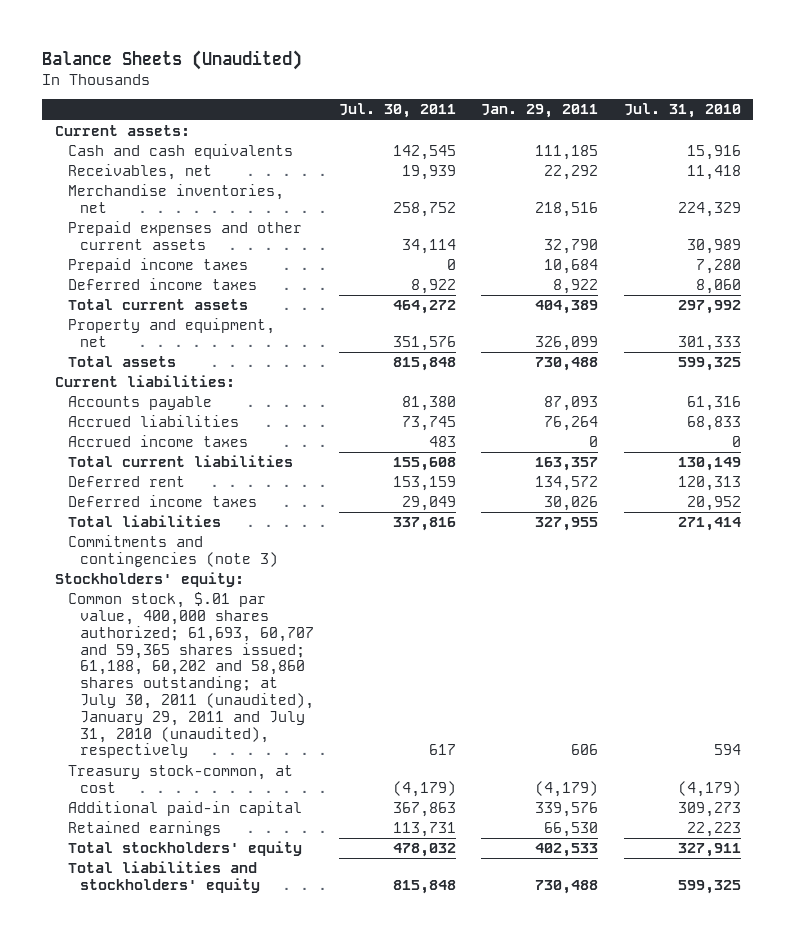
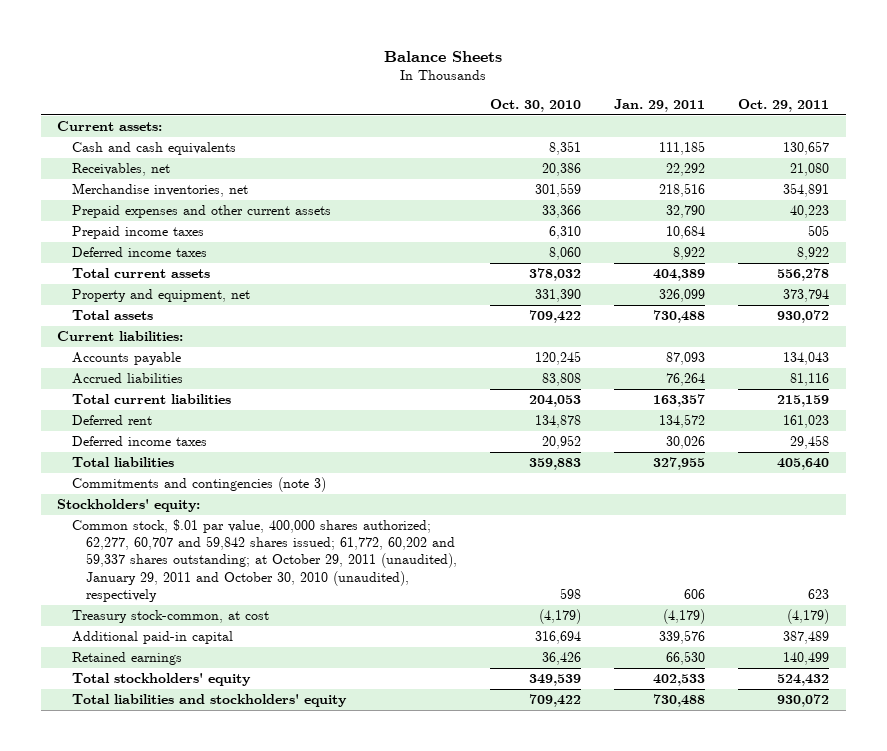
[42,49,303,70] Balance Sheets (Unaudited) -> [384,50,503,62] Balance Sheets
[339,103,457,119] Jul. 30, 2011 -> none
[623,103,741,119] Jul. 31, 2010 -> none
none -> [490,98,582,112] Oct. 30, 2010
none -> [738,98,830,112] Oct. 29, 2011
[67,435,248,448] Accrued income taxes -> none
[67,592,315,759] Common stock, $.01 par value, 400,000 shares authorized; 61,693, 60,707 and 59,365 shares issued; 61,188, 60,202 and 58,860 shares outstanding; at July 30, 2011 (unaudited), January 29, 2011 and July 31, 2010 (unaudited), respectively -> [71,519,458,602] Common stock, $.01 par value, 400,000 shares authorized; 62,277, 60,707 and 59,842 shares issued; 61,772, 60,202 and 59,337 shares outstanding; at October 29, 2011 (unaudited), January 29, 2011 and October 30, 2010 (unaudited), respectively

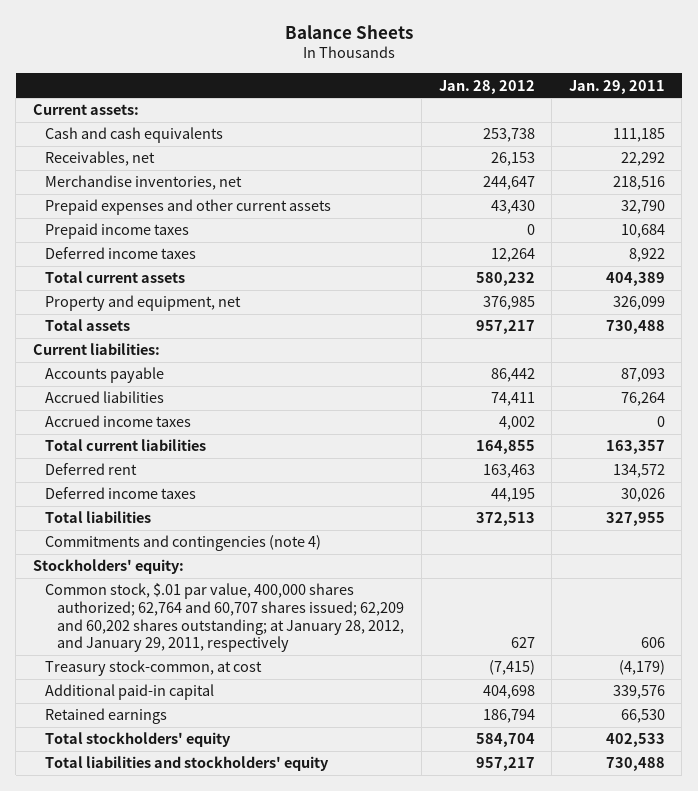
[490,98,582,112] Oct. 30, 2010 -> none
[738,98,830,112] Oct. 29, 2011 -> none
none -> [438,79,535,94] Jan. 28, 2012
none -> [45,415,192,428] Accrued income taxes
[71,477,326,493] Commitments and contingencies (note 3) -> [45,535,322,552] Commitments and contingencies (note 4)
[71,519,458,602] Common stock, $.01 par value, 400,000 shares authorized; 62,277, 60,707 and 59,842 shares issued; 61,772, 60,202 and 59,337 shares outstanding; at October 29, 2011 (unaudited), January 29, 2011 and October 30, 2010 (unaudited), respectively -> [45,583,405,653] Common stock, $.01 par value, 400,000 shares authorized; 62,764 and 60,707 shares issued; 62,209 and 60,202 shares outstanding; at January 28, 2012, and January 29, 2011, respectively

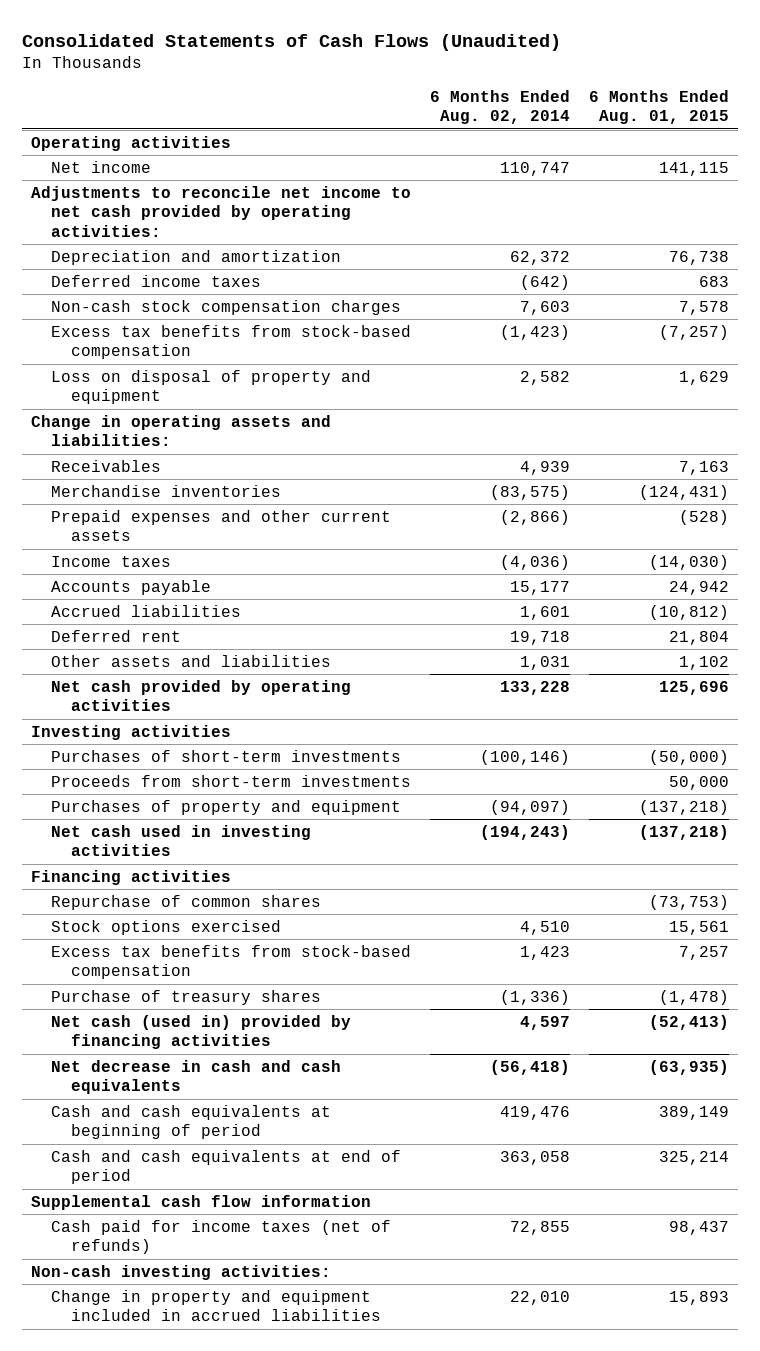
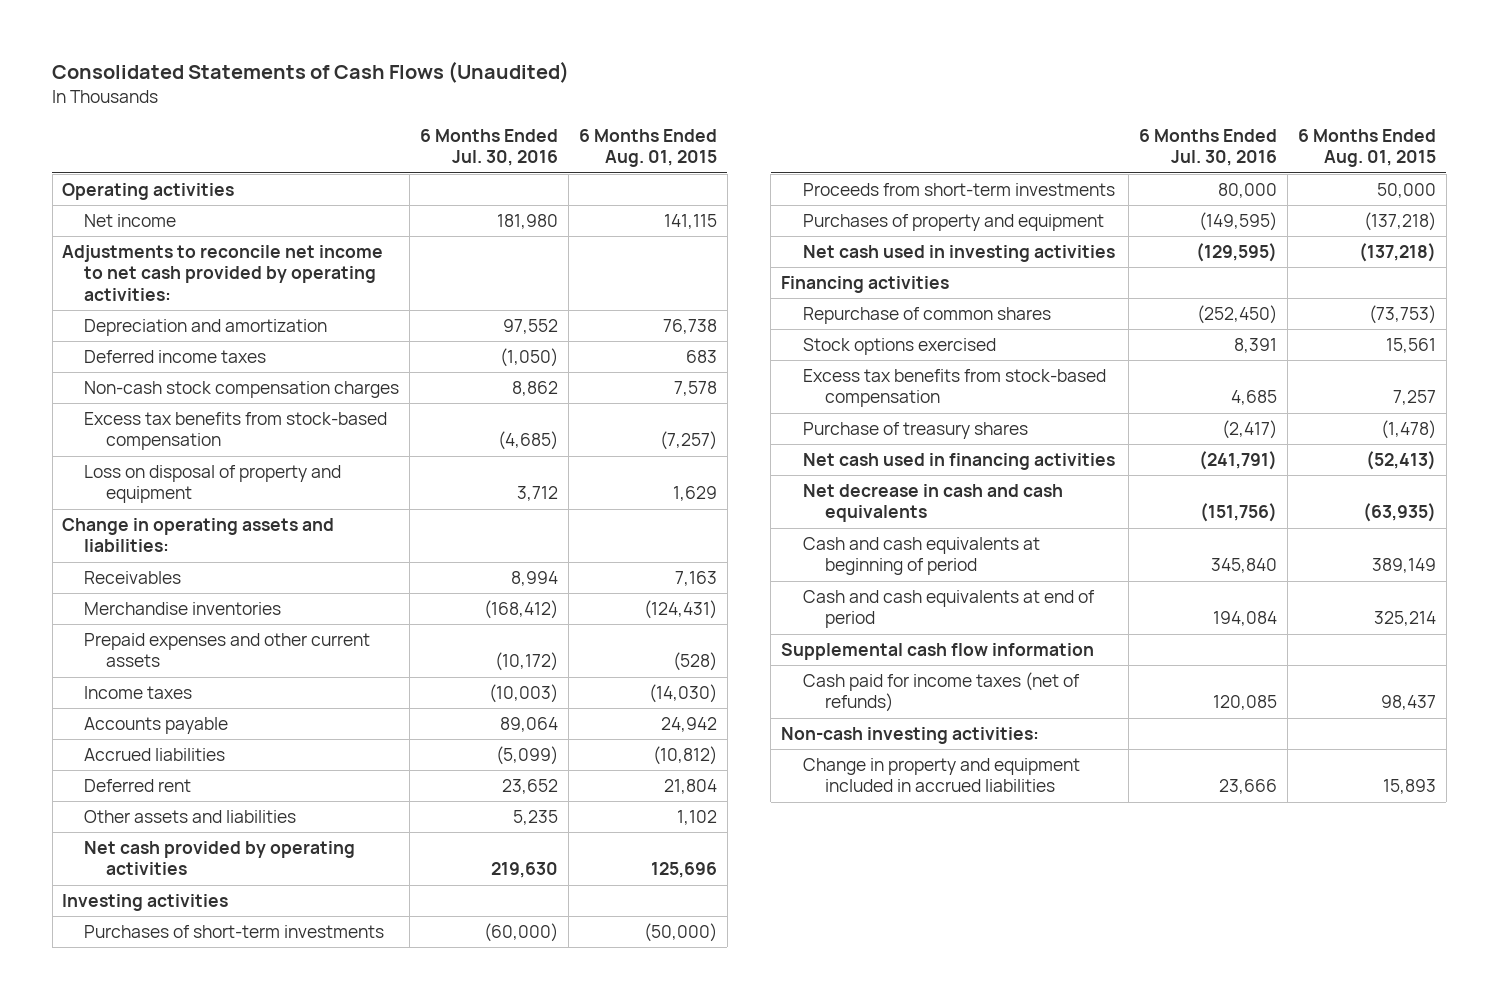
[430,89,571,125] 6 Months Ended Aug. 02, 2014 -> none
none -> [420,128,559,167] 6 Months Ended Jul. 30, 2016
[51,1014,352,1050] Net cash (used in) provided by financing activities -> [803,452,1116,470] Net cash used in financing activities

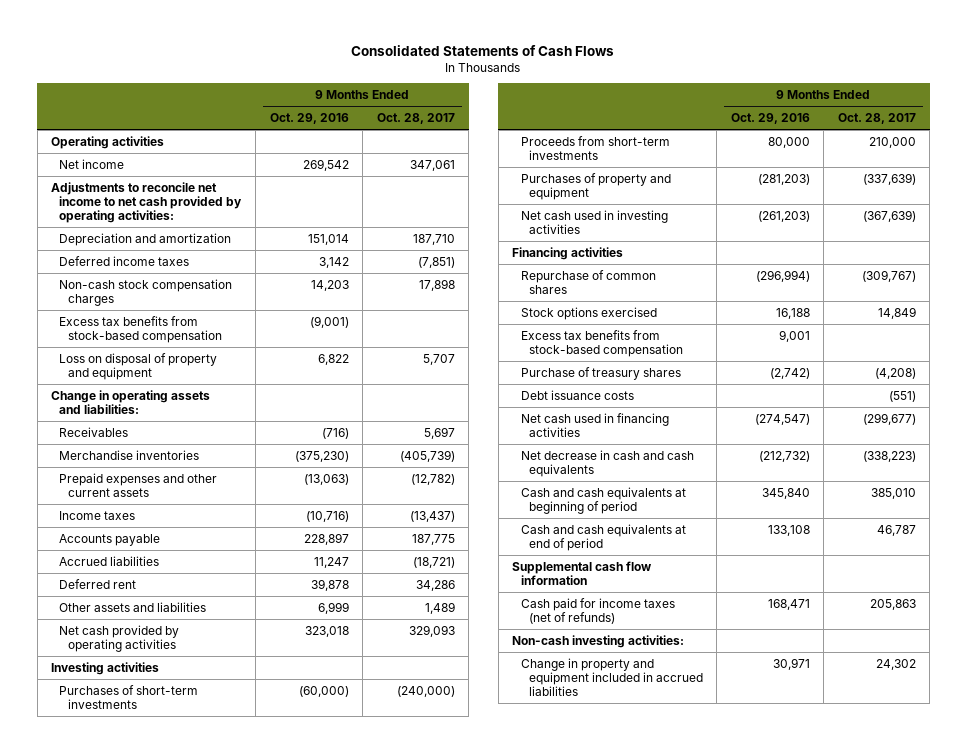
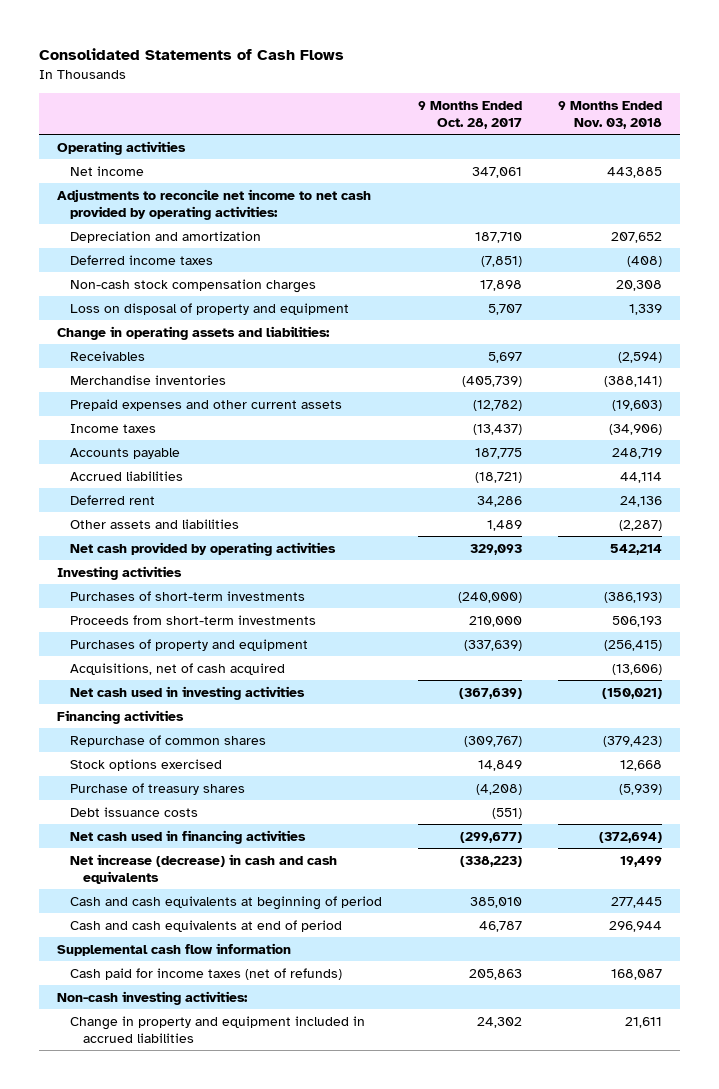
[269,113,349,125] Oct. 29, 2016 -> none
none -> [557,101,662,129] 9 Months Ended Nov. 03, 2018
[59,315,222,343] Excess tax benefits from stock-based compensation -> none
none -> [69,662,285,675] Acquisitions, net of cash acquired
[520,329,684,357] Excess tax benefits from stock-based compensation -> none
[520,449,694,477] Net decrease in cash and cash equivalents -> [69,853,337,884] Net increase (decrease) in cash and cash equivalents

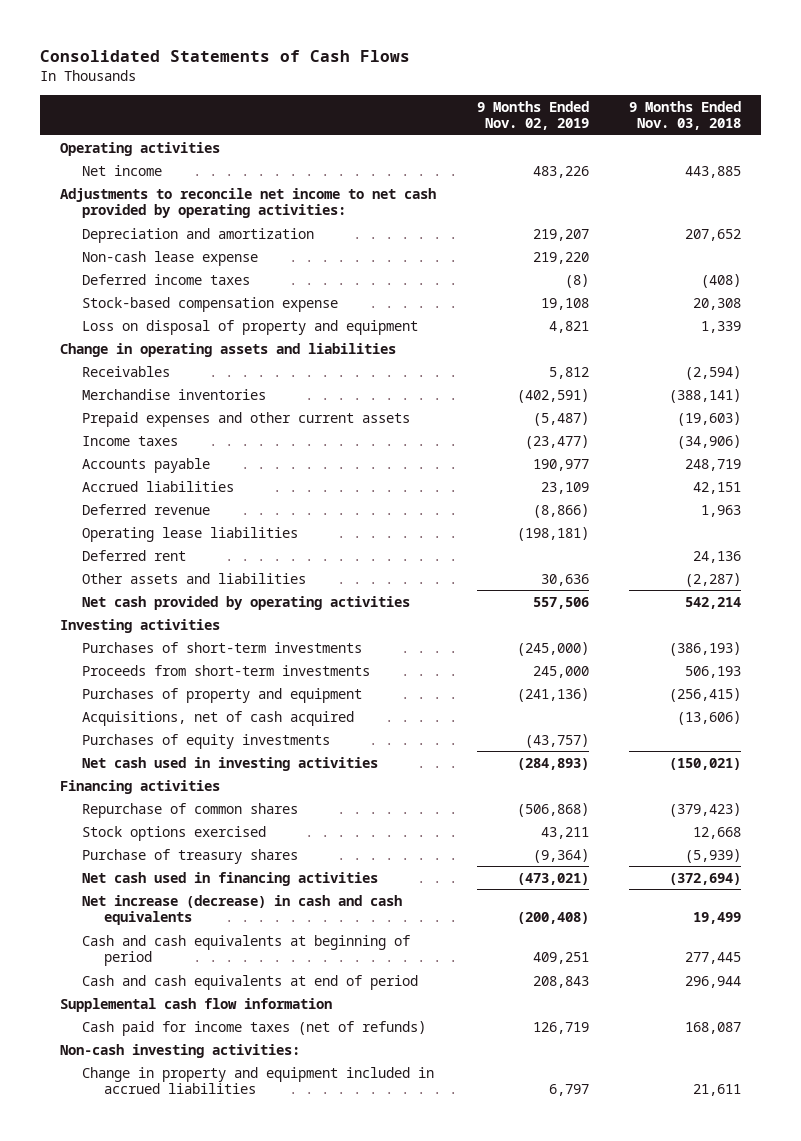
[417,101,522,129] 9 Months Ended Oct. 28, 2017 -> none
none -> [476,100,589,131] 9 Months Ended Nov. 02, 2019
none -> [82,250,259,266] Non-cash lease expense
[69,278,316,293] Non-cash stock compensation charges -> [82,296,339,312] Stock-based compensation expense
[56,325,330,340] Change in operating assets and liabilities: -> [60,342,397,357] Change in operating assets and liabilities
[619,471,662,483] 44,114 -> [693,481,742,494] 42,151
none -> [82,503,211,515] Deferred revenue
none -> [82,526,299,542] Operating lease liabilities
none -> [82,733,331,749] Purchases of equity investments
[69,806,198,817] Debt issuance costs -> none

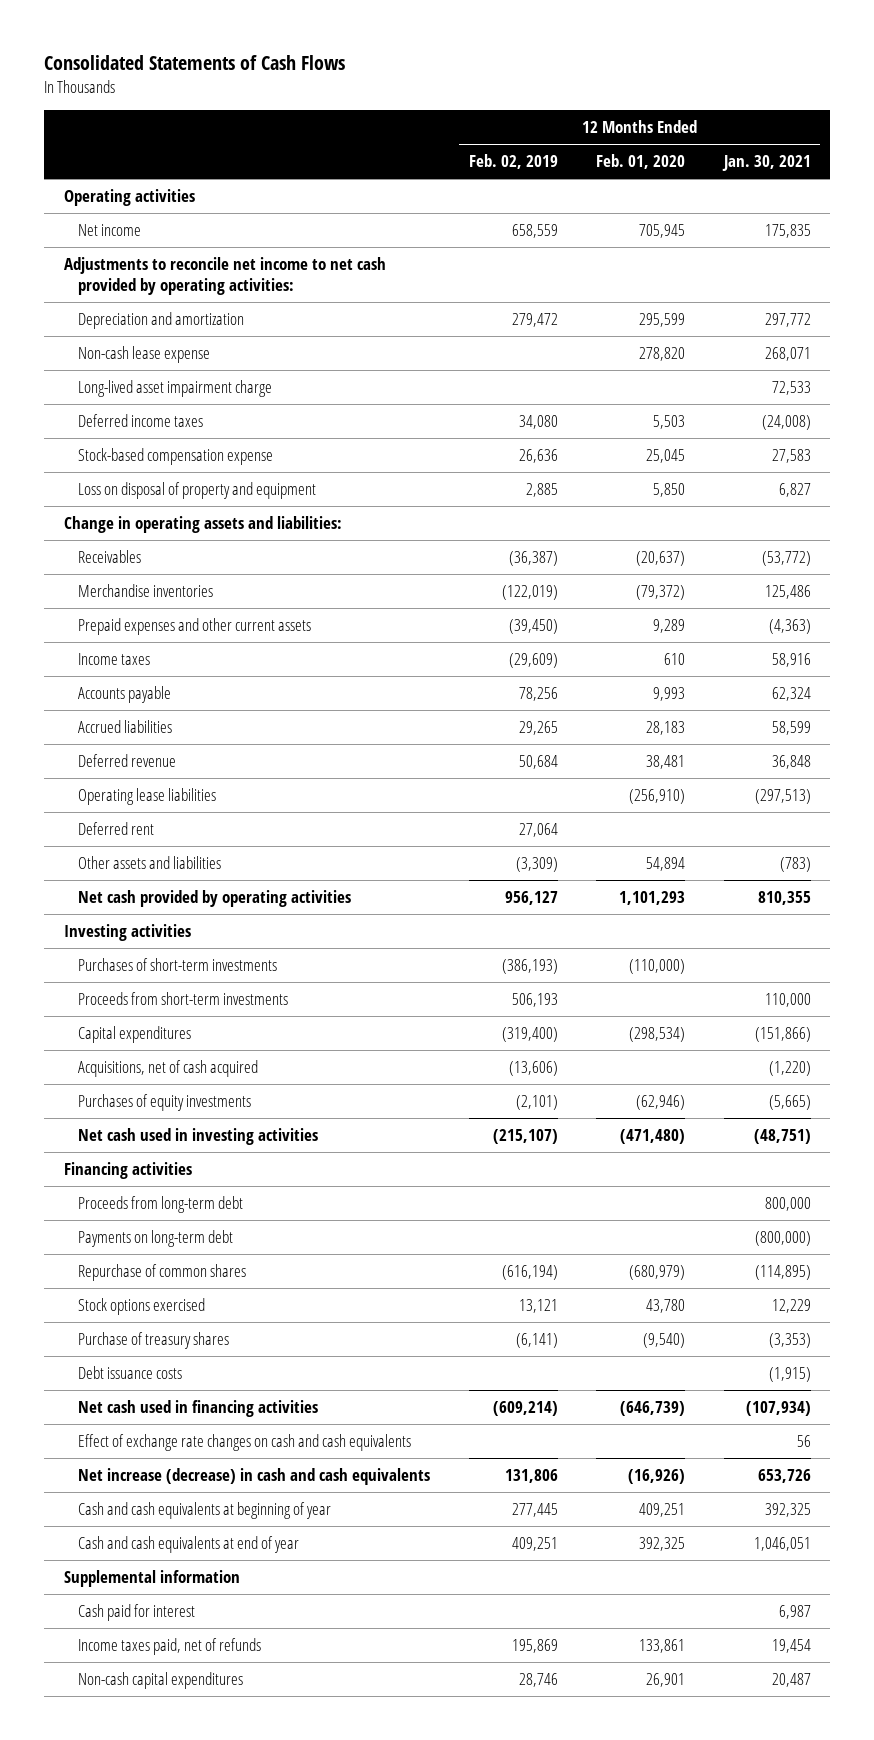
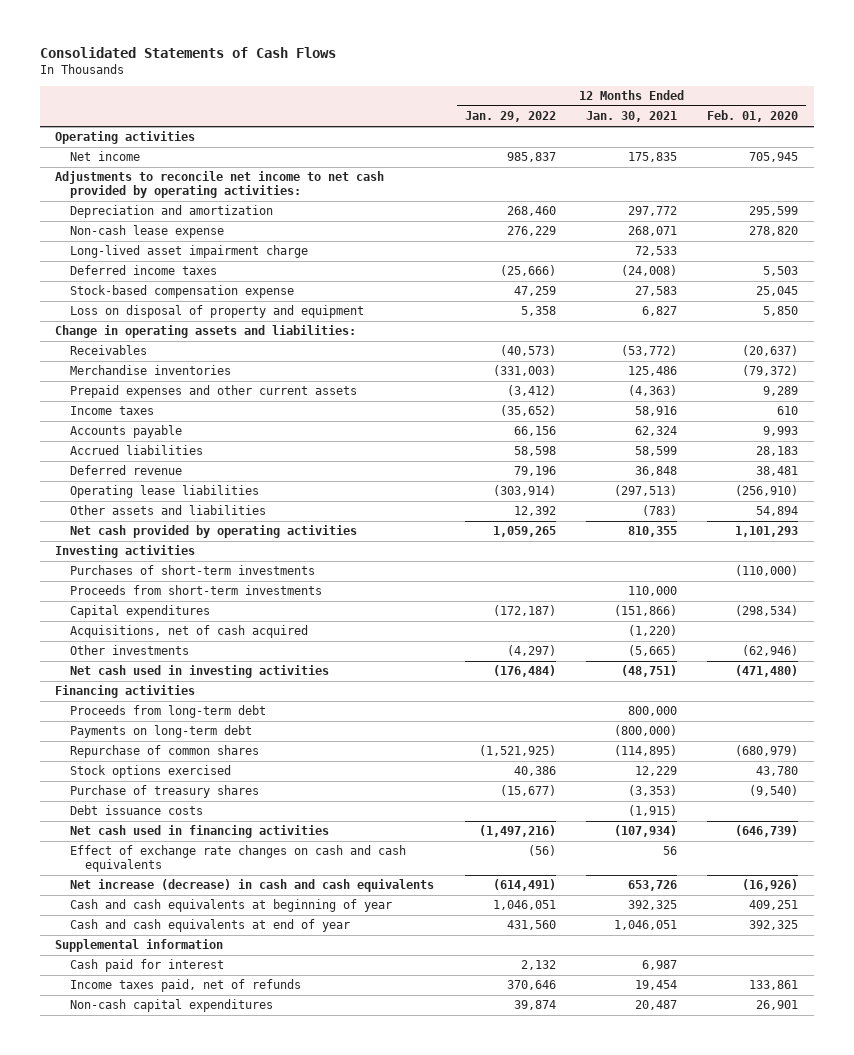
[468,154,558,170] Feb. 02, 2019 -> none
none -> [464,111,556,123] Jan. 29, 2022
[78,822,155,836] Deferred rent -> none
[78,1094,252,1112] Purchases of equity investments -> [70,645,190,656] Other investments

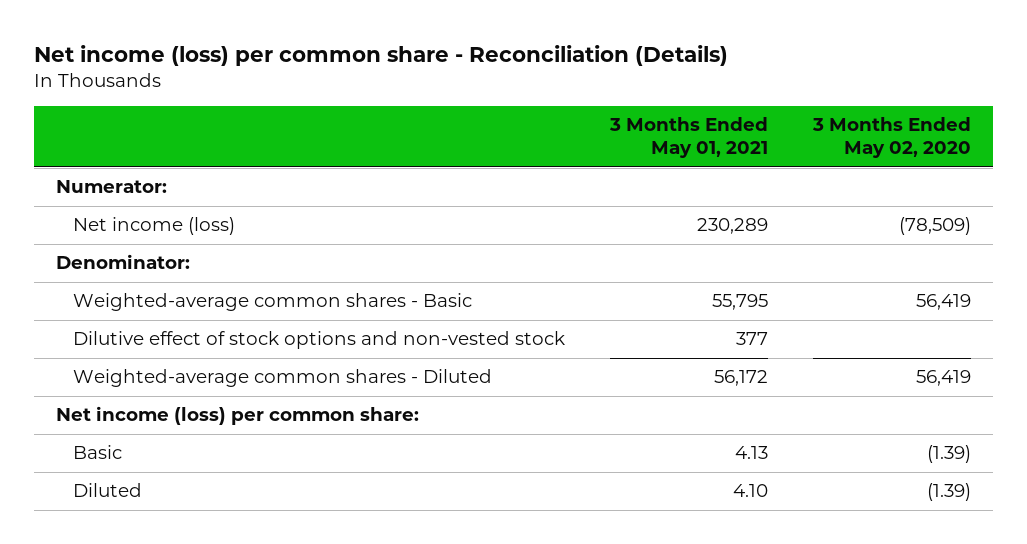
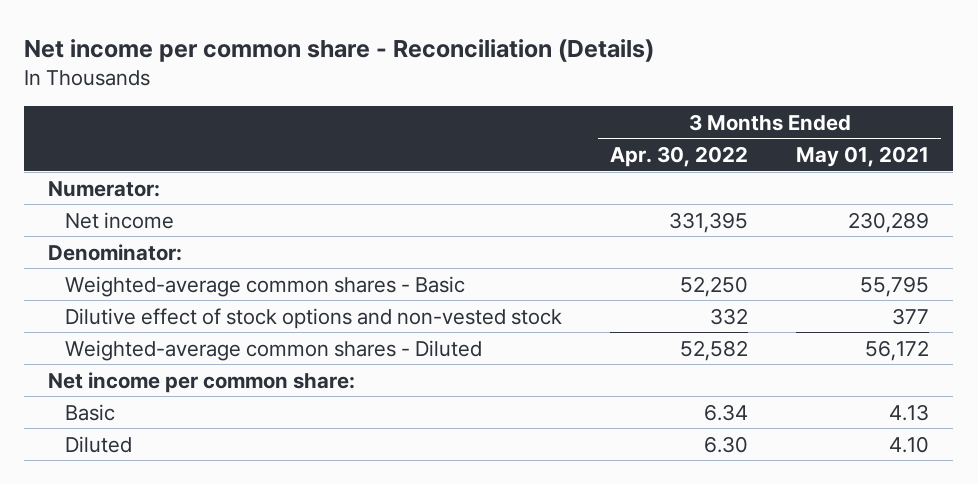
[33,45,728,67] Net income (loss) per common share - Reconciliation (Details) -> [24,39,655,63] Net income per common share - Reconciliation (Details)
[811,117,971,159] 3 Months Ended May 02, 2020 -> none
none -> [610,146,749,168] Apr. 30, 2022
[73,217,236,236] Net income (loss) -> [65,211,175,229] Net income
[55,406,419,426] Net income (loss) per common share: -> [48,371,356,393] Net income per common share:

